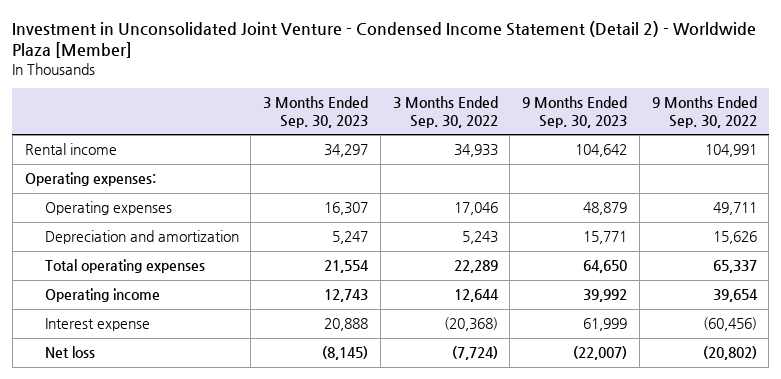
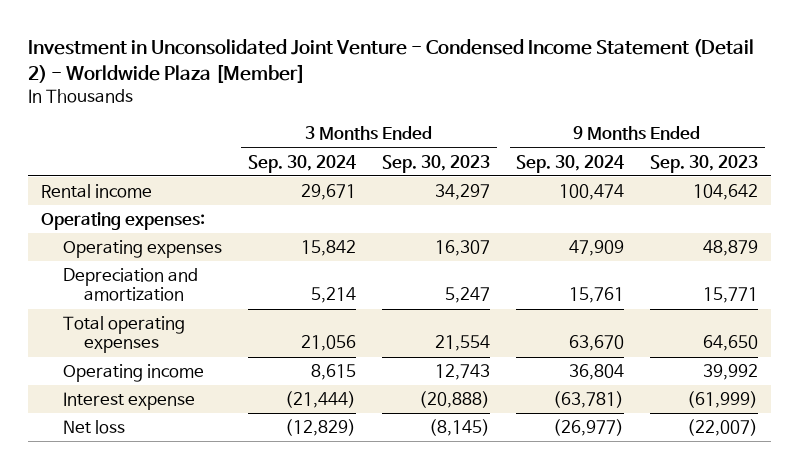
[392,95,498,128] 3 Months Ended Sep. 30, 2022 -> none
[651,95,757,128] 9 Months Ended Sep. 30, 2022 -> none
none -> [247,154,356,173] Sep. 30, 2024
none -> [516,154,625,173] Sep. 30, 2024
[324,318,369,332] 20,888 -> [418,391,490,409] (20,888)
[583,318,628,332] 61,999 -> [687,391,759,409] (61,999)

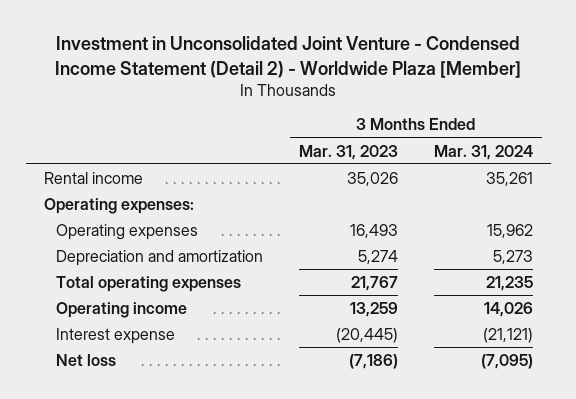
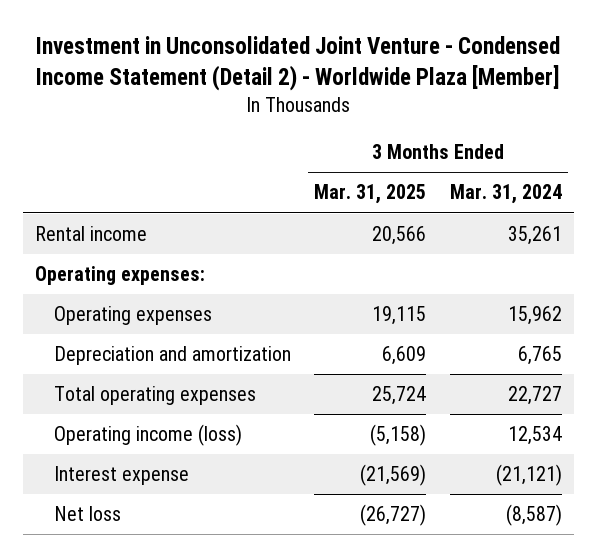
[298,144,398,160] Mar. 31, 2023 -> none
none -> [314,184,427,205] Mar. 31, 2025
[492,249,533,264] 5,273 -> [517,346,562,366] 6,765
[485,275,533,291] 21,235 -> [507,386,562,406] 22,727
[55,301,187,318] Operating income -> [53,424,242,447] Operating income (loss)
[483,301,533,317] 14,026 -> [507,426,562,446] 12,534
[480,353,533,369] (7,095) -> [505,504,562,527] (8,587)

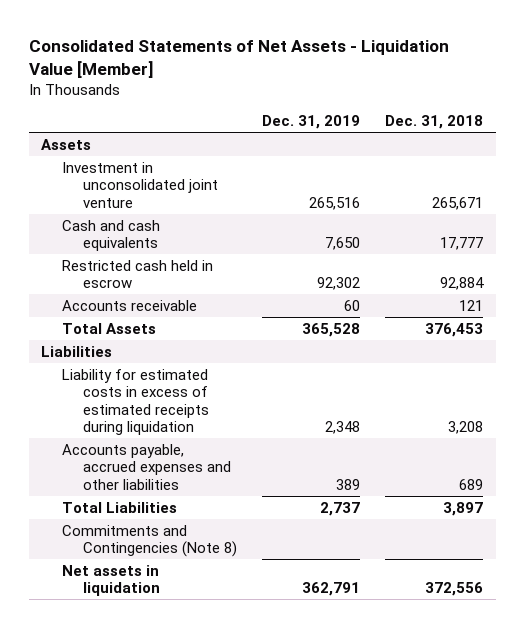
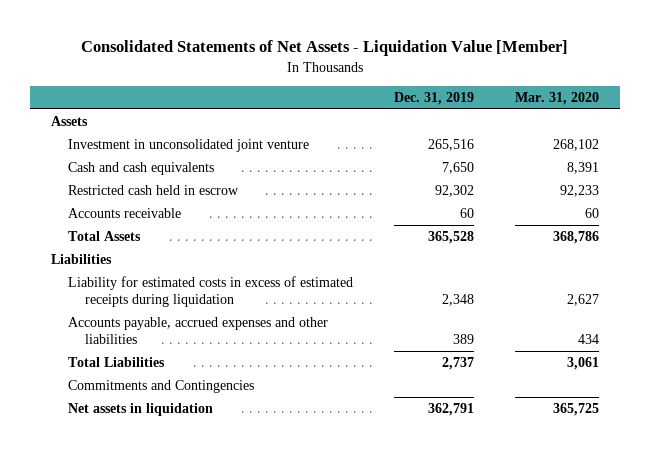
[385,115,484,130] Dec. 31, 2018 -> none
none -> [515,91,600,105] Mar. 31, 2020
[62,524,238,558] Commitments and Contingencies (Note 8) -> [67,380,254,394] Commitments and Contingencies

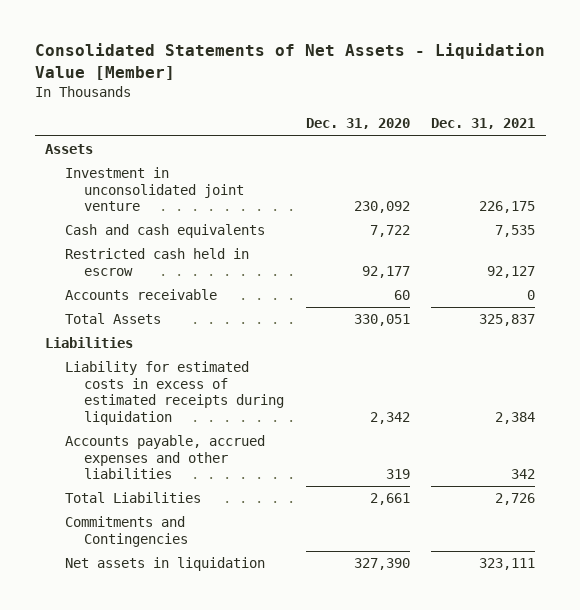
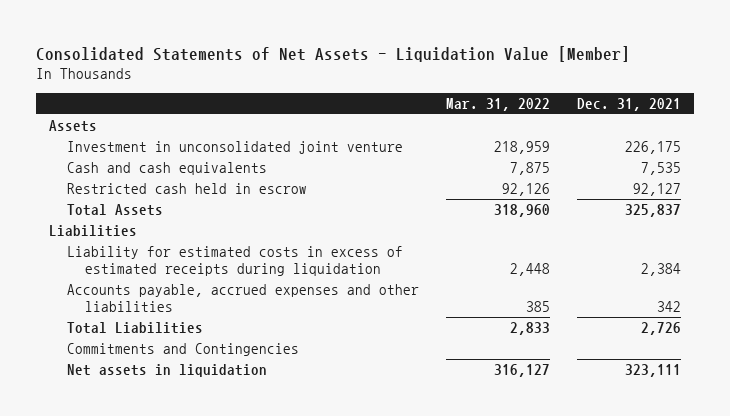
[305,118,410,130] Dec. 31, 2020 -> none
none -> [446,97,551,111] Mar. 31, 2022
[64,289,217,301] Accounts receivable -> none

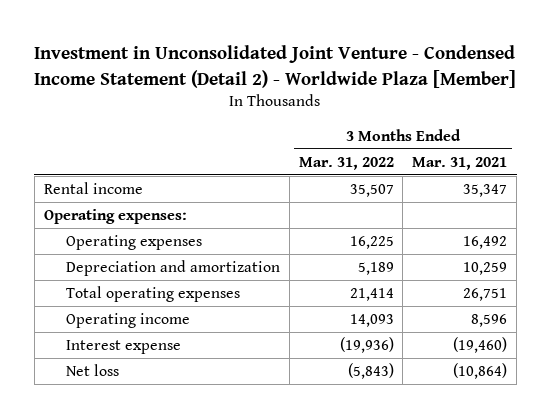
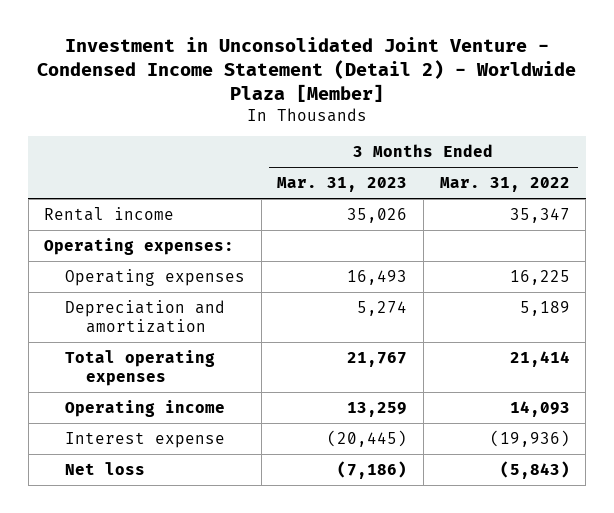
[412,156,508,170] Mar. 31, 2021 -> none
none -> [277,177,408,193] Mar. 31, 2023
[349,184,394,198] 35,507 -> [509,207,570,223] 35,347

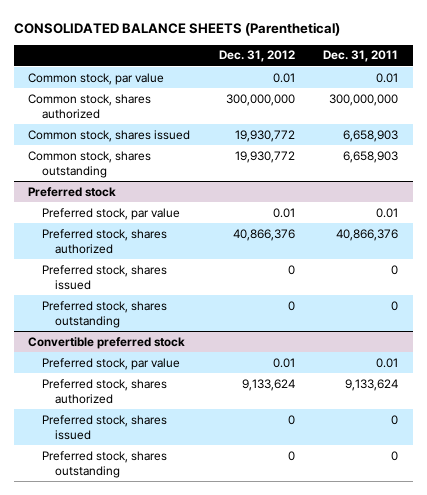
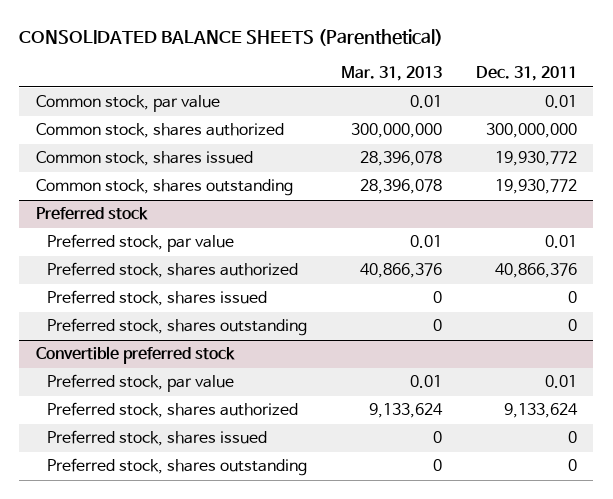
[218,50,295,63] Dec. 31, 2012 -> none
none -> [340,66,442,82] Mar. 31, 2013
[343,129,399,142] 6,658,903 -> [494,151,577,167] 19,930,772
[343,150,399,163] 6,658,903 -> [494,179,577,195] 19,930,772

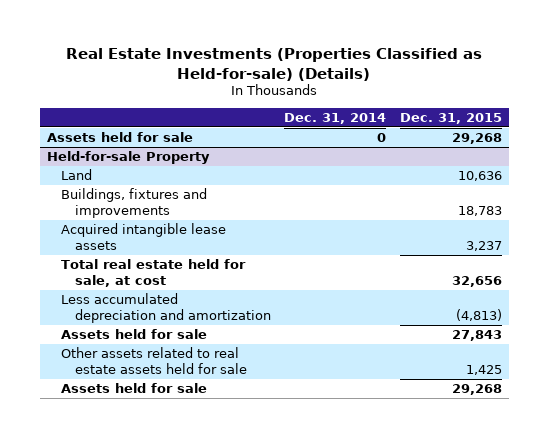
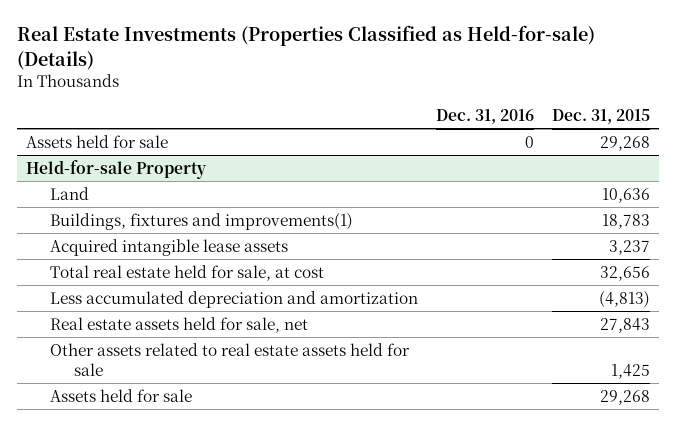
[284,112,387,124] Dec. 31, 2014 -> none
none -> [436,108,535,124] Dec. 31, 2016
[60,188,207,219] Buildings, fixtures and improvements -> [50,212,354,230] Buildings, fixtures and improvements(1)
[60,329,207,340] Assets held for sale -> [50,316,309,333] Real estate assets held for sale, net

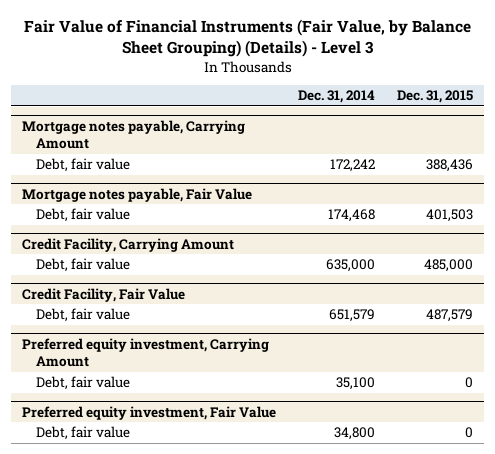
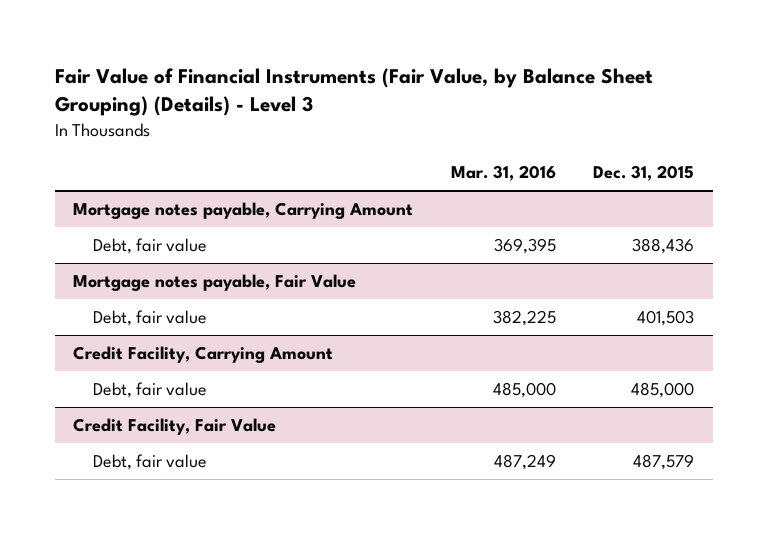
[298,90,376,104] Dec. 31, 2014 -> none
none -> [450,164,556,181] Mar. 31, 2016
[22,337,270,368] Preferred equity investment, Carrying Amount -> none
[36,376,131,391] Debt, fair value -> none
[22,405,277,420] Preferred equity investment, Fair Value -> none
[36,426,131,441] Debt, fair value -> none

